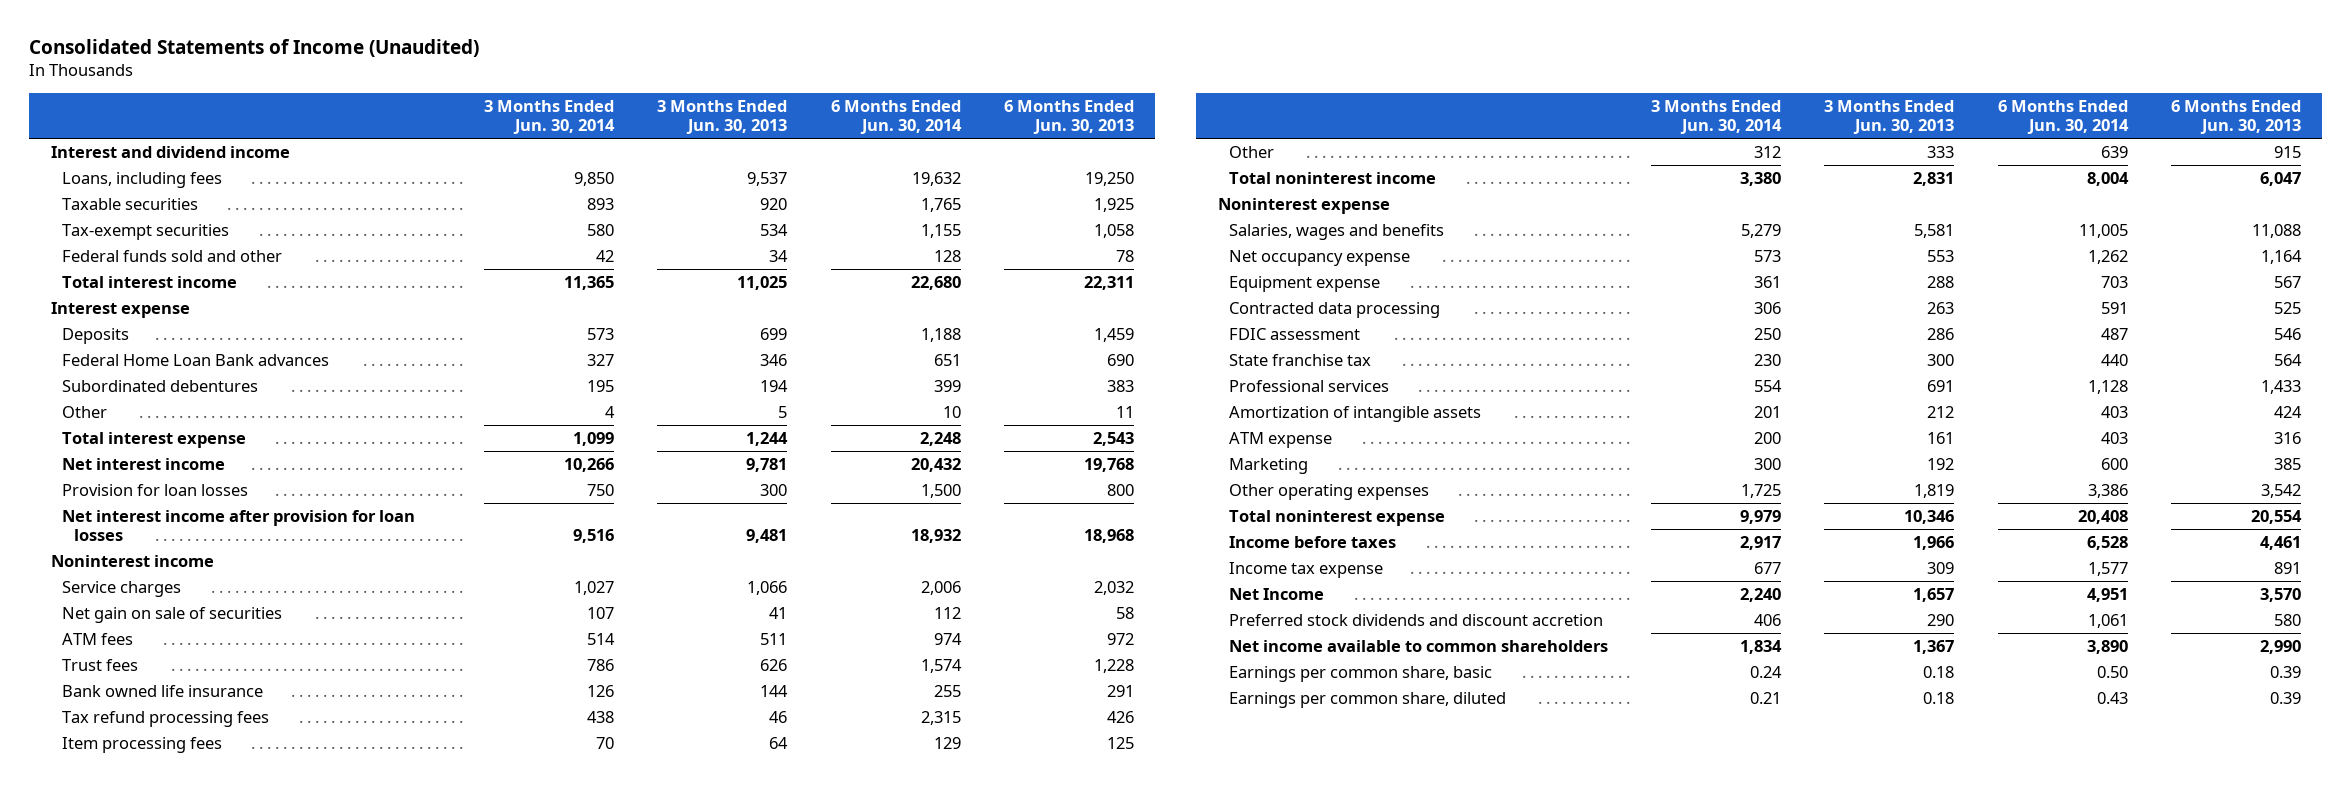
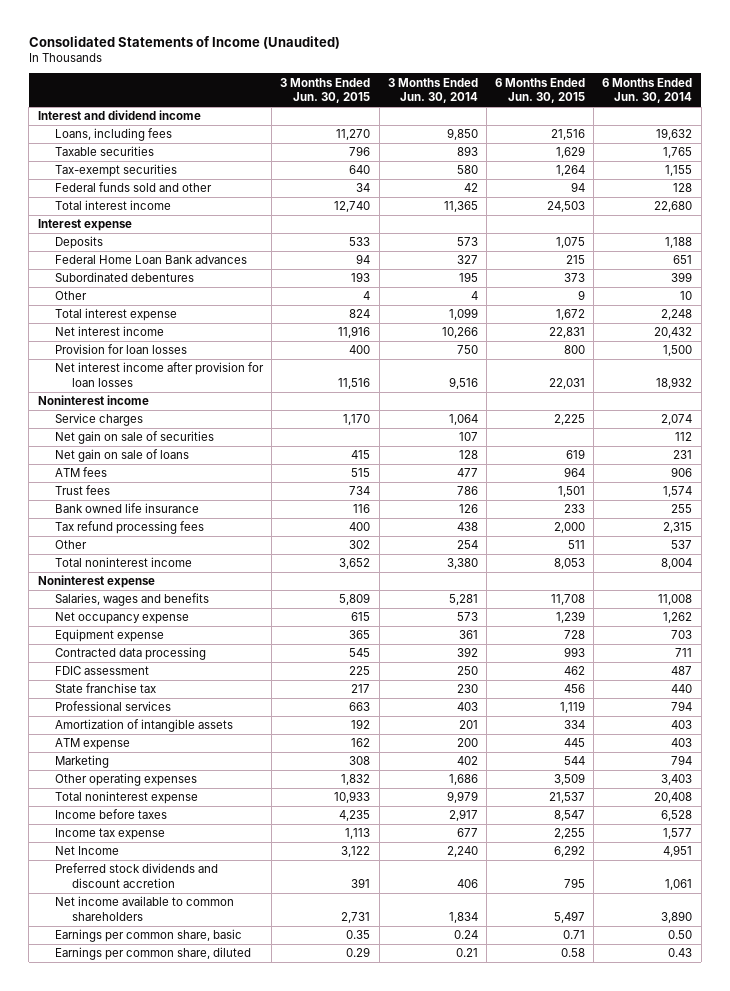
[657,99,788,135] 3 Months Ended Jun. 30, 2013 -> none
[1003,99,1134,135] 6 Months Ended Jun. 30, 2013 -> none
none -> [280,77,371,104] 3 Months Ended Jun. 30, 2015
none -> [495,77,586,104] 6 Months Ended Jun. 30, 2015
[574,580,615,595] 1,027 -> [448,414,478,426] 1,064
[920,580,961,595] 2,006 -> [661,414,693,426] 2,074
none -> [54,449,189,463] Net gain on sale of loans
[587,632,616,645] 514 -> [456,468,478,478] 477
[933,632,962,645] 974 -> [671,467,693,478] 906
[62,736,223,753] Item processing fees -> none
[1754,145,1782,158] 312 -> [456,540,478,550] 254
[2100,145,2128,158] 639 -> [671,540,693,550] 537
[1741,223,1782,238] 5,279 -> [448,594,478,606] 5,281
[2078,223,2128,238] 11,005 -> [658,594,693,606] 11,008
[1754,301,1782,314] 306 -> [456,647,478,658] 392
[2100,301,2128,314] 591 -> [675,648,693,658] 711
[1754,379,1783,392] 554 -> [456,702,478,712] 403
[2087,379,2128,394] 1,128 -> [671,701,693,712] 794
[1754,457,1782,470] 300 -> [456,756,478,766] 402
[2100,457,2128,470] 600 -> [671,755,693,766] 794
[1741,483,1782,498] 1,725 -> [448,774,478,786] 1,686
[2087,483,2128,498] 3,386 -> [661,774,693,786] 3,403

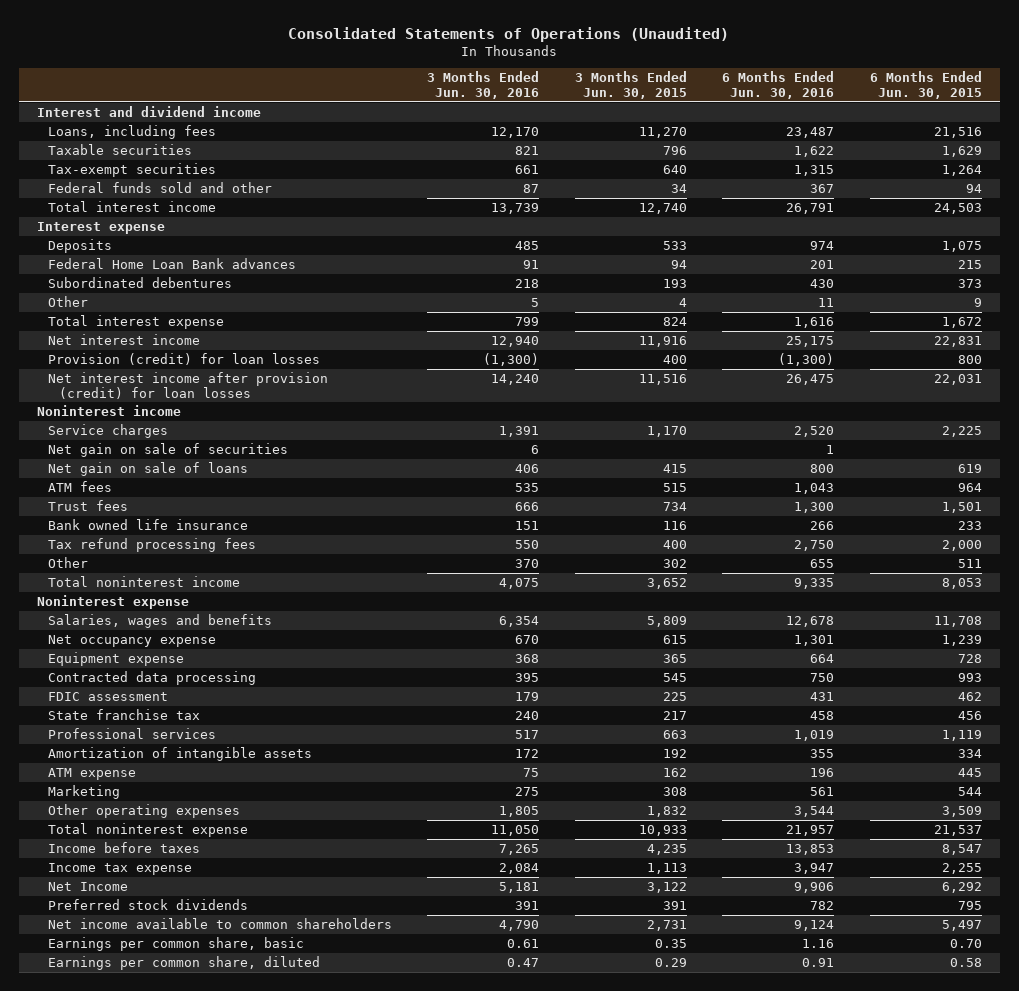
[28,35,340,49] Consolidated Statements of Income (Unaudited) -> [288,26,730,42] Consolidated Statements of Operations (Unaudited)
[387,77,478,104] 3 Months Ended Jun. 30, 2014 -> none
[602,77,693,104] 6 Months Ended Jun. 30, 2014 -> none
none -> [427,71,540,99] 3 Months Ended Jun. 30, 2016
none -> [722,71,835,99] 6 Months Ended Jun. 30, 2016
[54,344,187,355] Provision for loan losses -> [47,352,320,365] Provision (credit) for loan losses
[54,362,264,387] Net interest income after provision for loan losses -> [47,371,328,399] Net interest income after provision (credit) for loan losses
[54,863,218,888] Preferred stock dividends and discount accretion -> [47,898,248,910] Preferred stock dividends
[563,930,586,940] 0.71 -> [949,938,982,948] 0.70

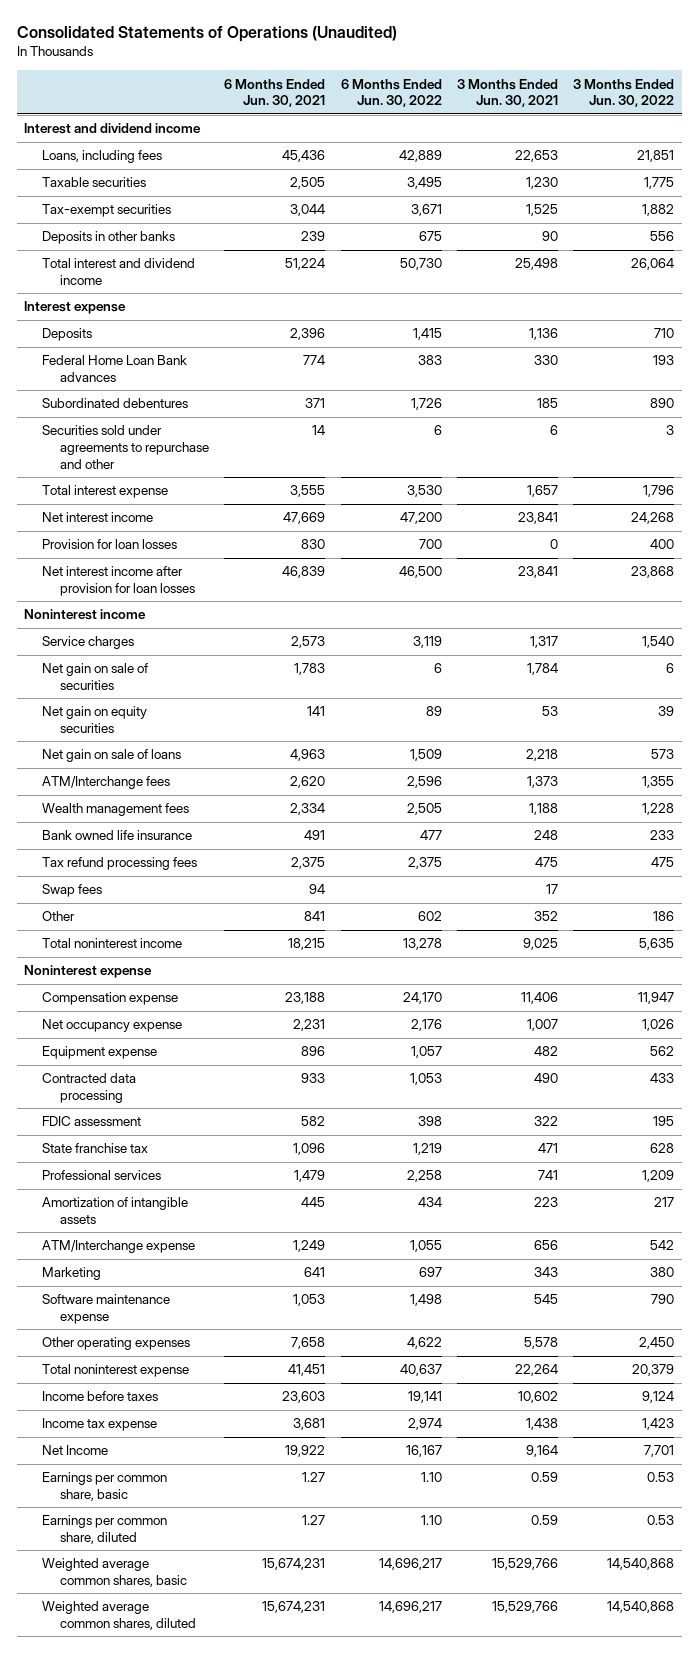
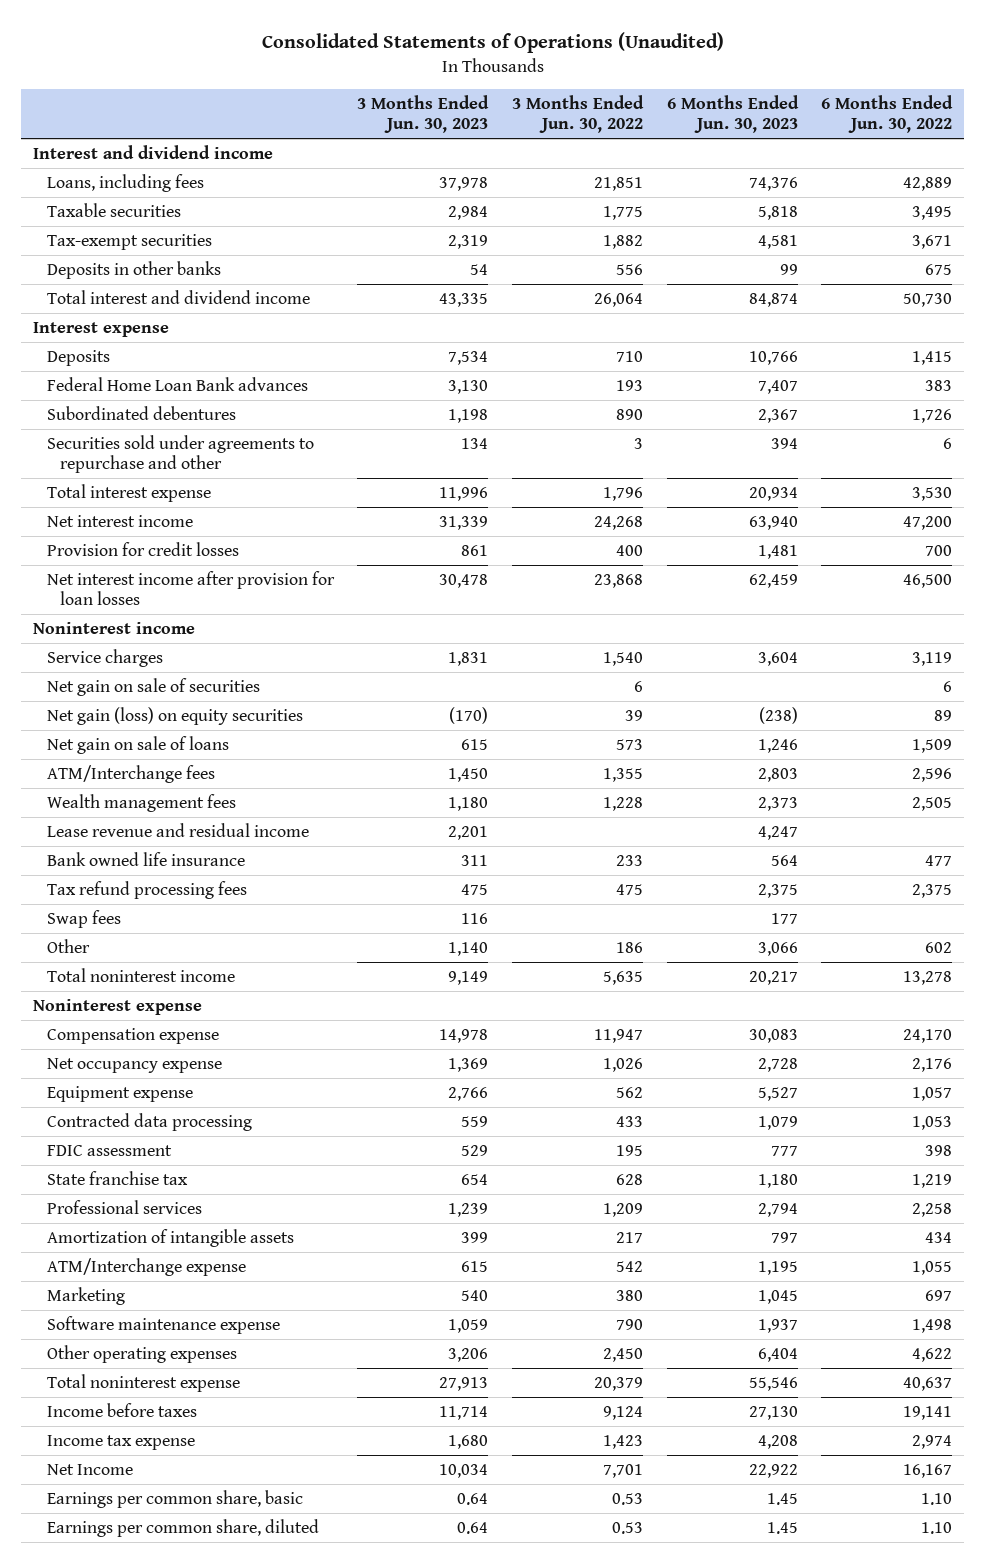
[224,78,326,108] 6 Months Ended Jun. 30, 2021 -> none
[456,78,558,108] 3 Months Ended Jun. 30, 2021 -> none
none -> [357,94,490,134] 3 Months Ended Jun. 30, 2023
none -> [666,94,799,134] 6 Months Ended Jun. 30, 2023
[42,539,178,550] Provision for loan losses -> [46,541,239,556] Provision for credit losses
[42,706,148,734] Net gain on equity securities -> [46,706,303,725] Net gain (loss) on equity securities
none -> [46,822,309,837] Lease revenue and residual income
[42,1558,188,1588] Weighted average common shares, basic -> none
[42,1601,197,1631] Weighted average common shares, diluted -> none

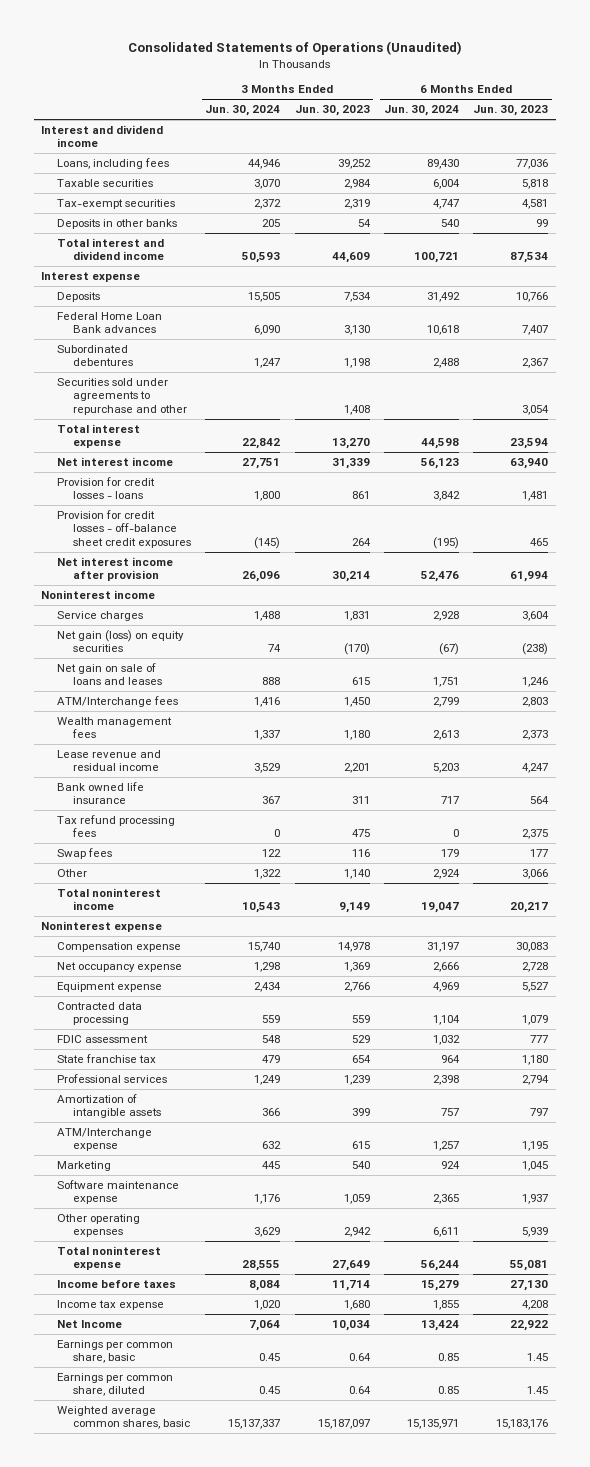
[512,94,645,134] 3 Months Ended Jun. 30, 2022 -> none
[821,94,954,134] 6 Months Ended Jun. 30, 2022 -> none
none -> [205,105,281,117] Jun. 30, 2024
none -> [384,105,460,117] Jun. 30, 2024
[439,176,489,191] 37,978 -> [337,159,371,170] 39,252
[748,176,798,191] 74,376 -> [516,159,549,170] 77,036
[439,292,489,307] 43,335 -> [331,252,370,264] 44,609
[748,292,798,307] 84,874 -> [510,252,549,264] 87,534
[461,437,489,449] 134 -> [343,404,370,415] 1,408
[770,437,798,449] 394 -> [522,404,550,415] 3,054
[439,486,489,501] 11,996 -> [331,438,370,450] 13,270
[748,486,798,501] 20,934 -> [510,438,549,450] 23,594
[46,541,239,556] Provision for credit losses -> [57,477,156,500] Provision for credit losses - loans
none -> [57,510,191,548] Provision for credit losses - off-balance sheet credit exposures
[46,570,335,606] Net interest income after provision for loan losses -> [57,557,174,582] Net interest income after provision
[439,573,489,588] 30,478 -> [331,571,370,583] 30,214
[748,573,798,588] 62,459 -> [510,571,549,583] 61,994
[46,677,260,696] Net gain on sale of securities -> none
[46,735,229,754] Net gain on sale of loans -> [57,663,162,686] Net gain on sale of loans and leases
[448,1347,489,1362] 3,206 -> [343,1227,371,1238] 2,942
[757,1347,798,1362] 6,404 -> [522,1227,549,1238] 5,939
[439,1376,489,1391] 27,913 -> [331,1260,370,1272] 27,649
[748,1376,798,1391] 55,546 -> [510,1260,549,1272] 55,081
none -> [57,1406,190,1430] Weighted average common shares, basic

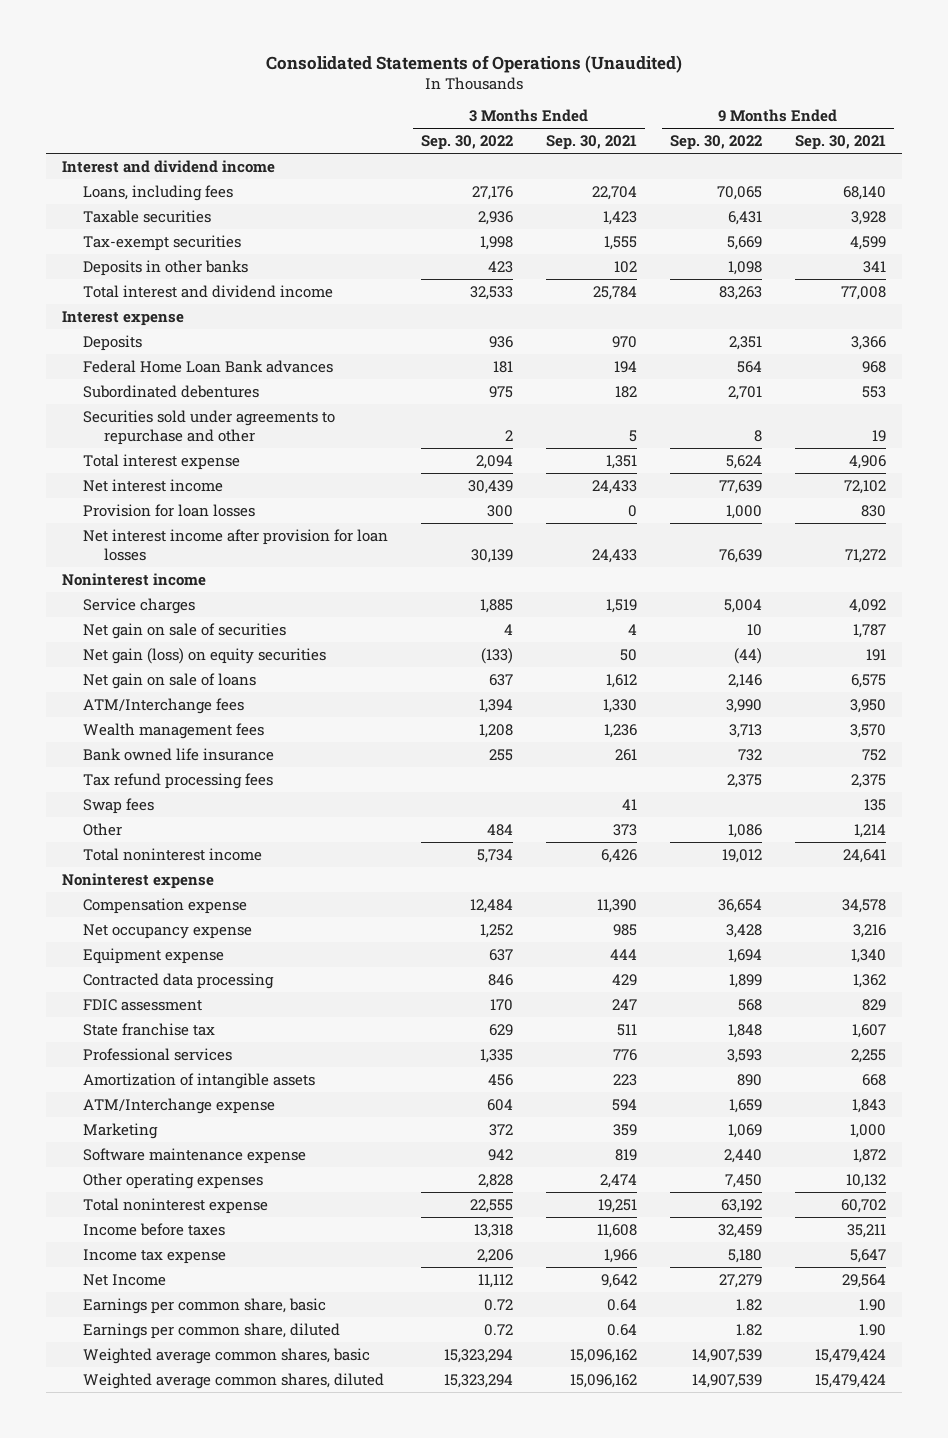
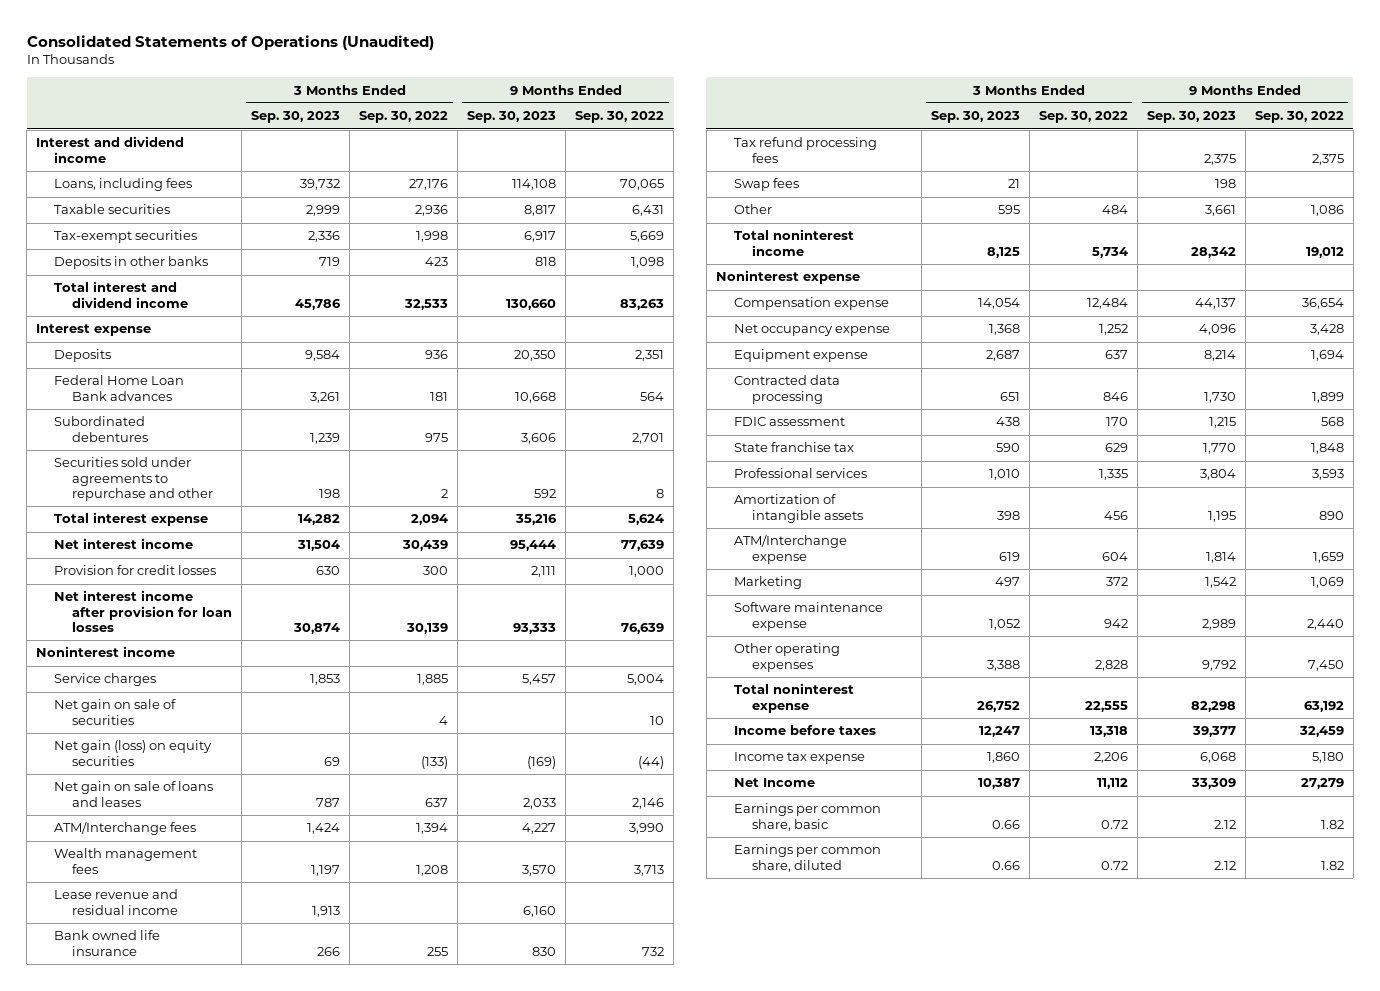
[545,135,637,151] Sep. 30, 2021 -> none
[794,135,886,151] Sep. 30, 2021 -> none
none -> [251,111,341,124] Sep. 30, 2023
none -> [467,111,557,124] Sep. 30, 2023
[83,503,256,517] Provision for loan losses -> [54,565,217,576] Provision for credit losses
[83,672,257,689] Net gain on sale of loans -> [54,781,214,807] Net gain on sale of loans and leases
none -> [54,889,179,915] Lease revenue and residual income
[83,1347,371,1364] Weighted average common shares, basic -> none
[83,1372,385,1389] Weighted average common shares, diluted -> none

